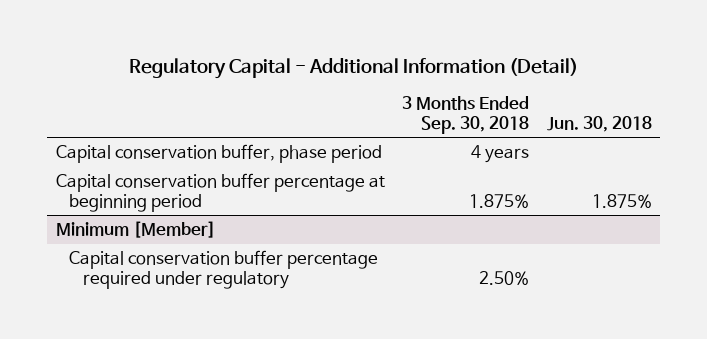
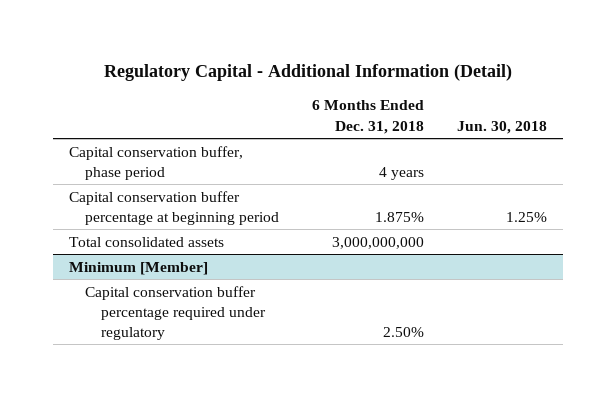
[402,96,530,134] 3 Months Ended Sep. 30, 2018 -> none
none -> [311,100,424,134] 6 Months Ended Dec. 31, 2018
[591,193,652,208] 1.875% -> [505,211,547,222] 1.25%
none -> [69,236,225,247] Total consolidated assets

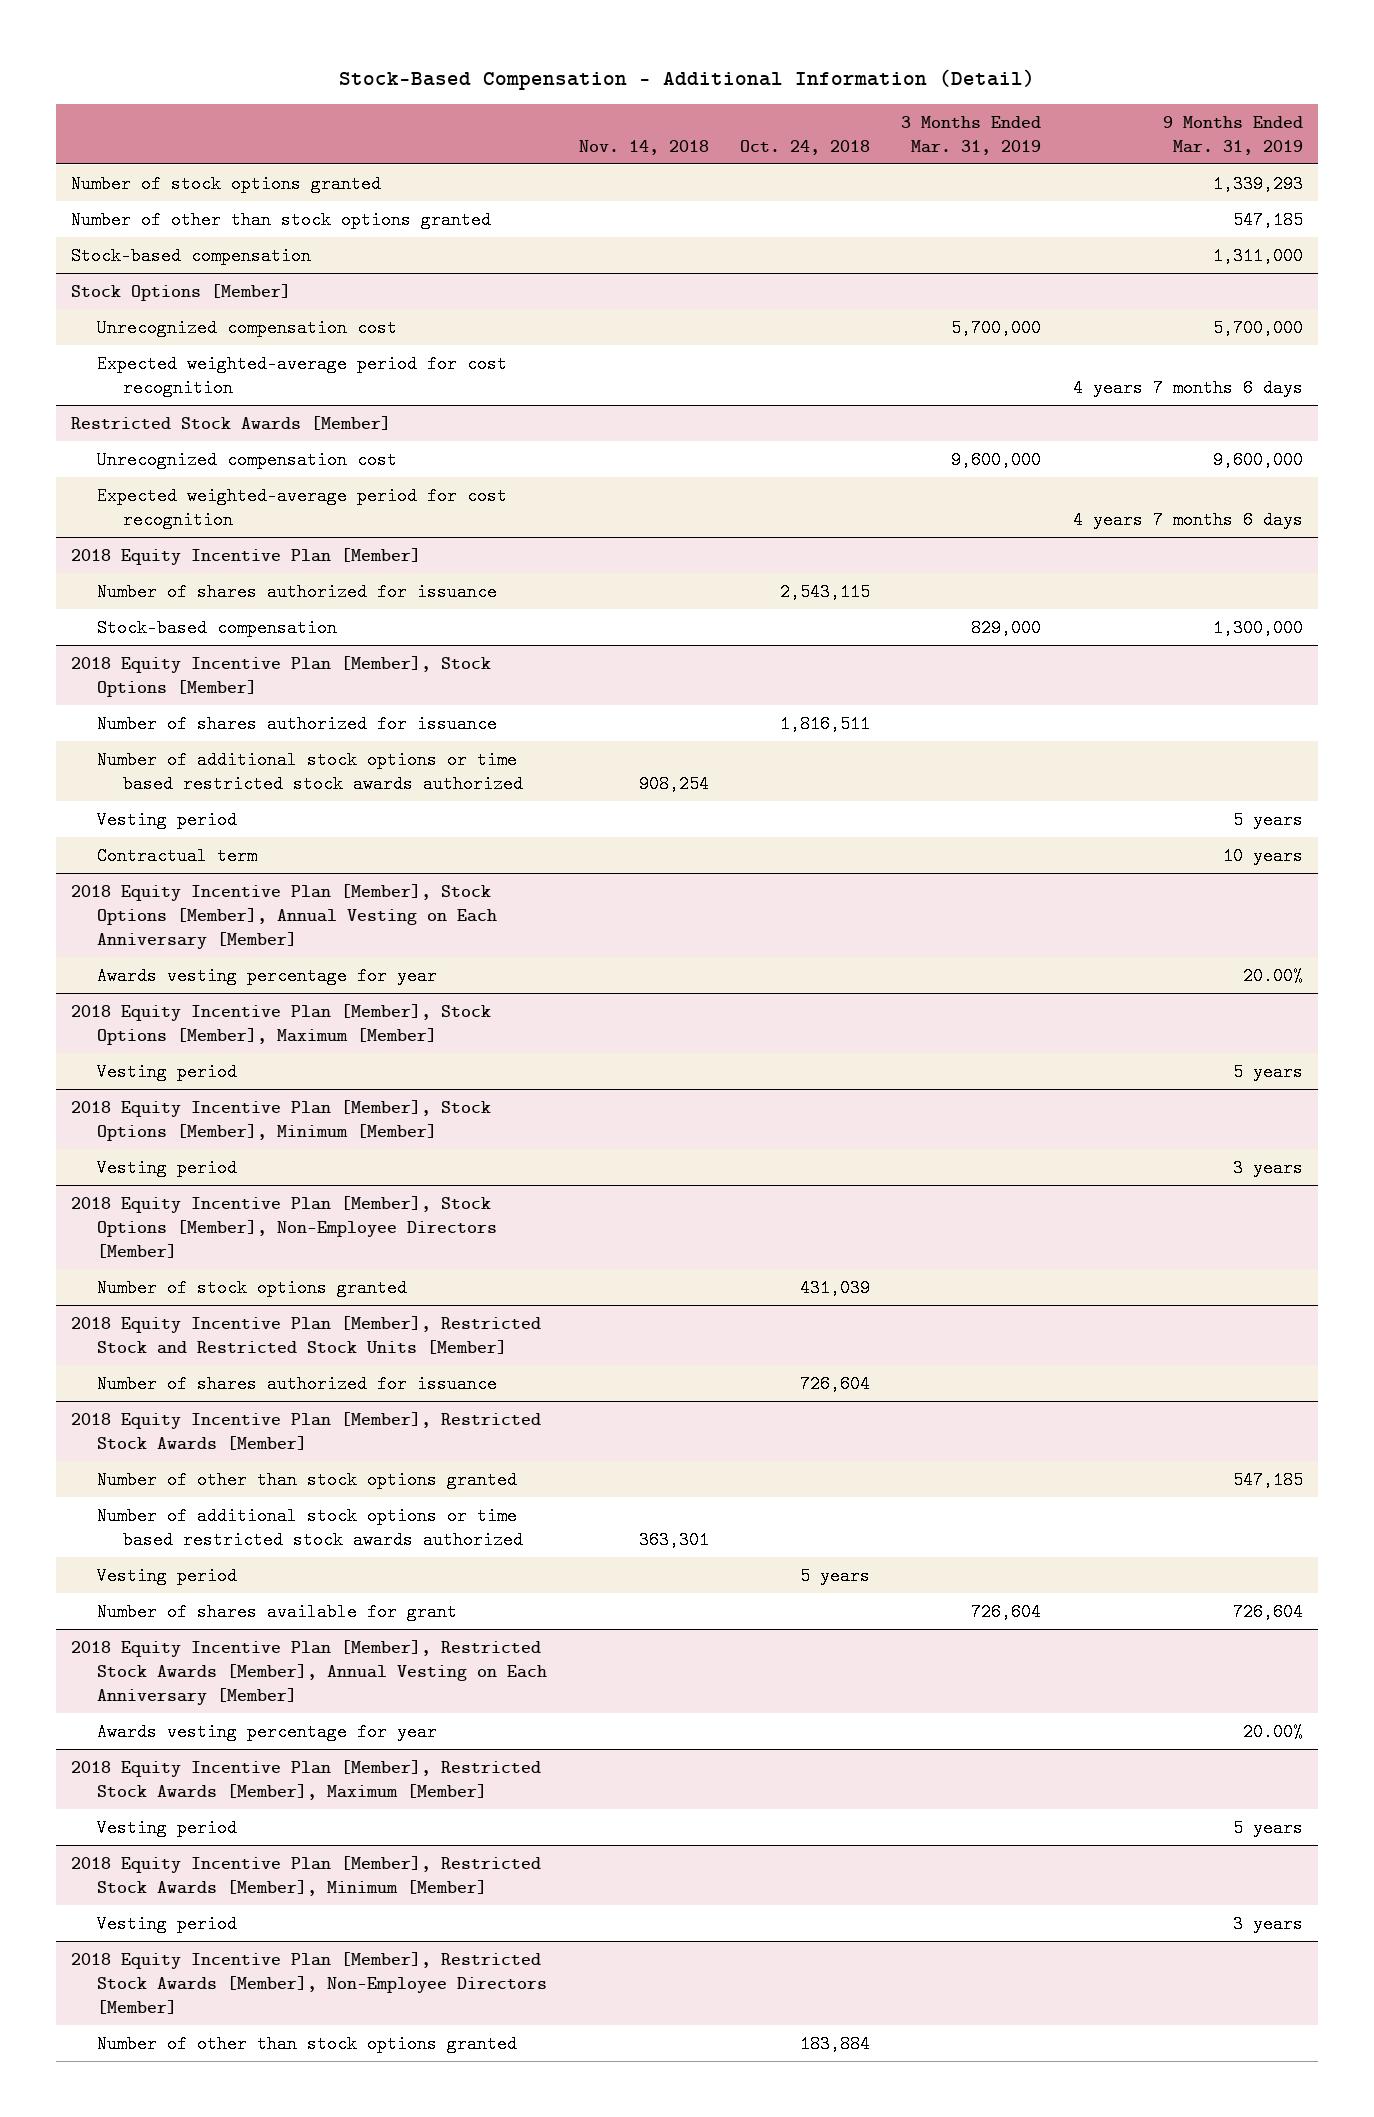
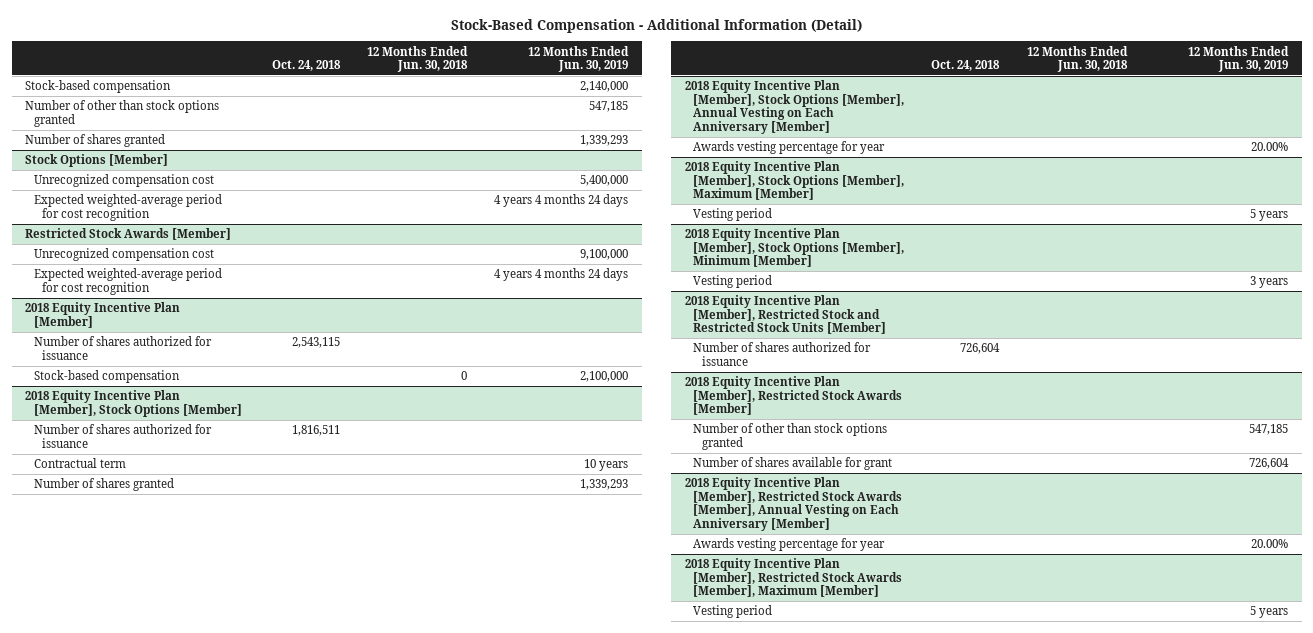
[578,139,709,155] Nov. 14, 2018 -> none
[901,115,1042,155] 3 Months Ended Mar. 31, 2019 -> none
[1162,115,1303,155] 9 Months Ended Mar. 31, 2019 -> none
none -> [367,45,469,73] 12 Months Ended Jun. 30, 2018
none -> [528,45,630,73] 12 Months Ended Jun. 30, 2019
[71,174,382,193] Number of stock options granted -> none
[71,210,492,229] Number of other than stock options granted -> [25,100,220,127] Number of other than stock options granted
none -> [25,134,166,148] Number of shares granted
[97,750,524,793] Number of additional stock options or time based restricted stock awards authorized -> none
[97,810,238,829] Vesting period -> none
none -> [33,478,174,492] Number of shares granted
[71,1195,498,1258] 2018 Equity Incentive Plan [Member], Stock Options [Member], Non-Employee Directors [Member] -> none
[97,1278,408,1297] Number of stock options granted -> none
[97,1506,524,1549] Number of additional stock options or time based restricted stock awards authorized -> none
[97,1566,238,1585] Vesting period -> none
[71,1855,542,1896] 2018 Equity Incentive Plan [Member], Restricted Stock Awards [Member], Minimum [Member] -> none
[97,1914,238,1933] Vesting period -> none
[71,1951,548,2014] 2018 Equity Incentive Plan [Member], Restricted Stock Awards [Member], Non-Employee Directors [Member] -> none
[97,2034,518,2053] Number of other than stock options granted -> none

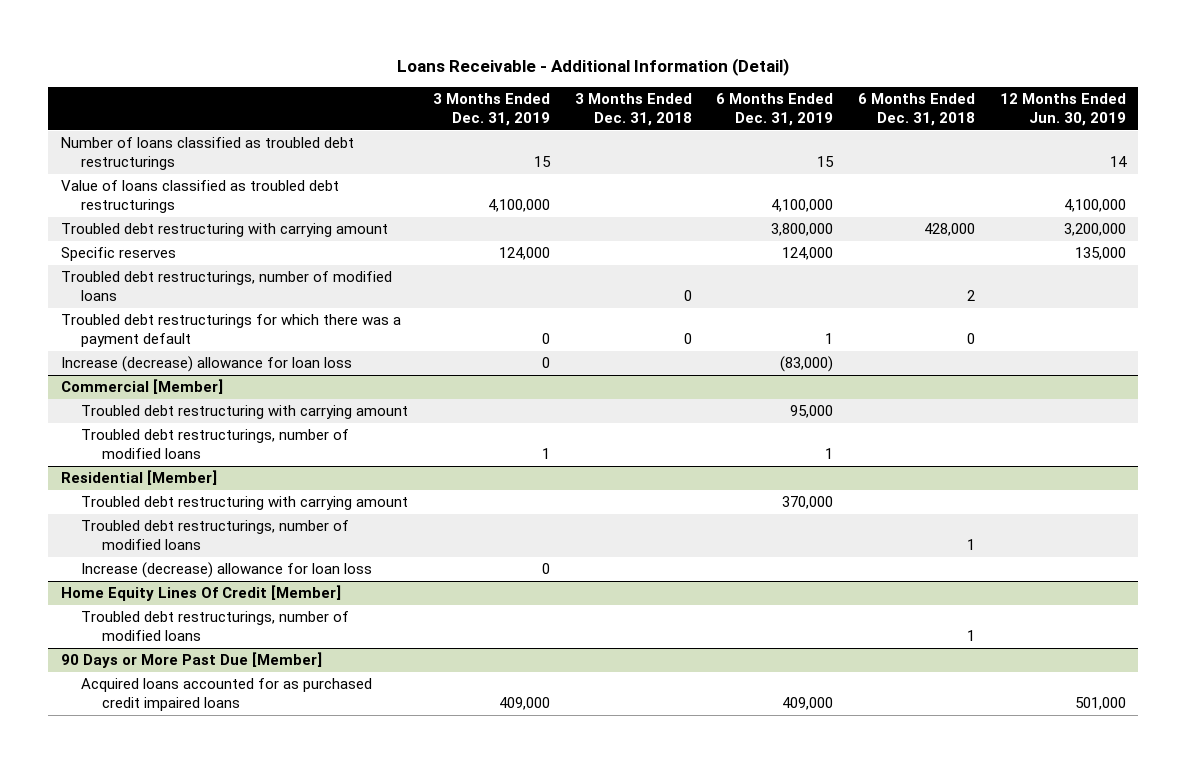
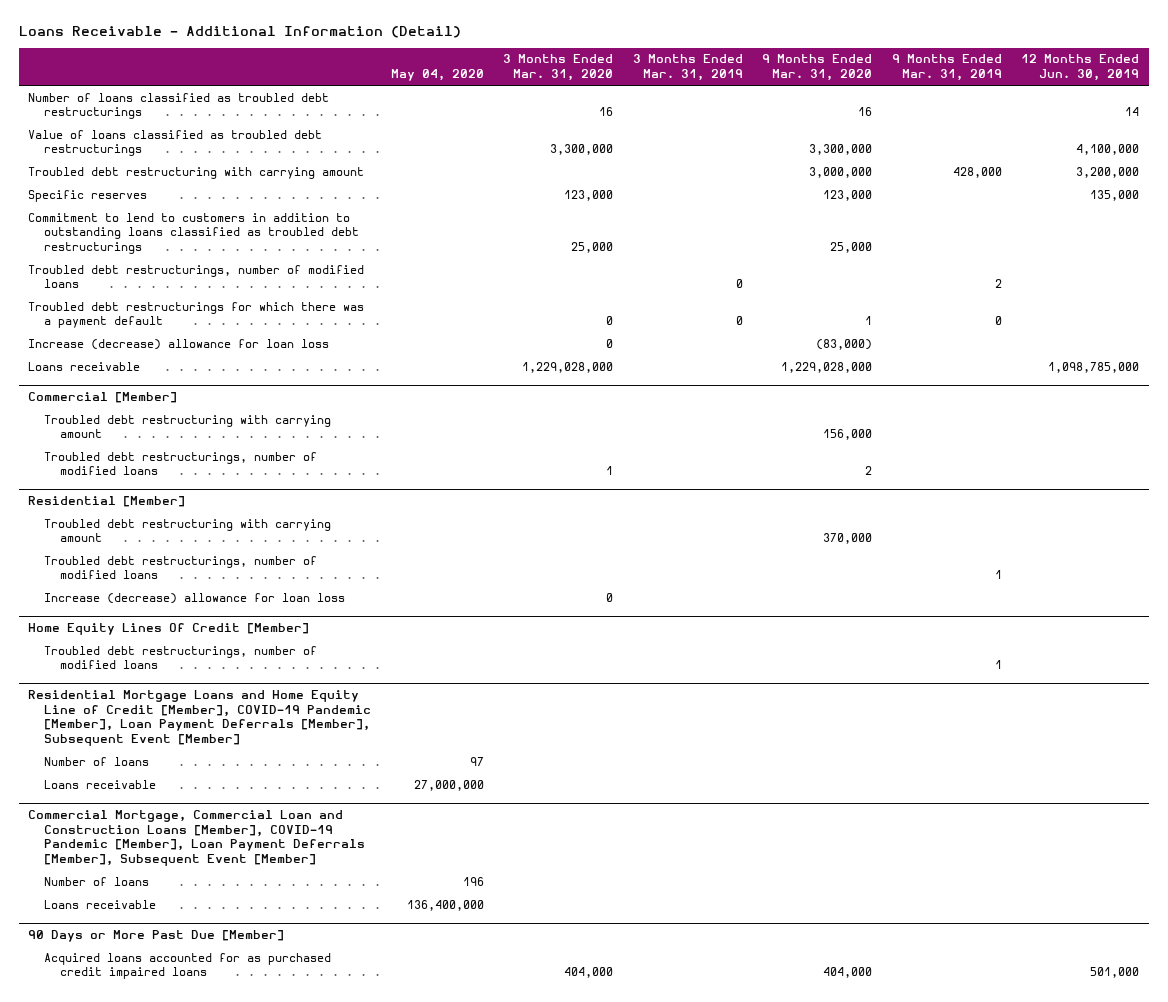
[432,92,550,126] 3 Months Ended Dec. 31, 2019 -> none
[574,92,692,126] 3 Months Ended Dec. 31, 2018 -> none
[716,92,834,126] 6 Months Ended Dec. 31, 2019 -> none
[858,92,976,126] 6 Months Ended Dec. 31, 2018 -> none
none -> [390,69,484,82] May 04, 2020
none -> [503,54,614,82] 3 Months Ended Mar. 31, 2020
none -> [632,54,743,82] 3 Months Ended Mar. 31, 2019
none -> [762,54,873,82] 9 Months Ended Mar. 31, 2020
none -> [891,54,1002,82] 9 Months Ended Mar. 31, 2019
none -> [28,212,360,255] Commitment to lend to customers in addition to outstanding loans classified as troubled debt restructurings
none -> [28,361,141,371] Loans receivable
none -> [28,689,372,747] Residential Mortgage Loans and Home Equity Line of Credit [Member], COVID-19 Pandemic [Member], Loan Payment Deferrals [Member], Subsequent Event [Member]
none -> [44,756,150,766] Number of loans
none -> [44,779,157,789] Loans receivable
none -> [28,809,366,867] Commercial Mortgage, Commercial Loan and Construction Loans [Member], COVID-19 Pandemic [Member], Loan Payment Deferrals [Member], Subsequent Event [Member]
none -> [44,876,150,886] Number of loans
none -> [44,899,157,909] Loans receivable

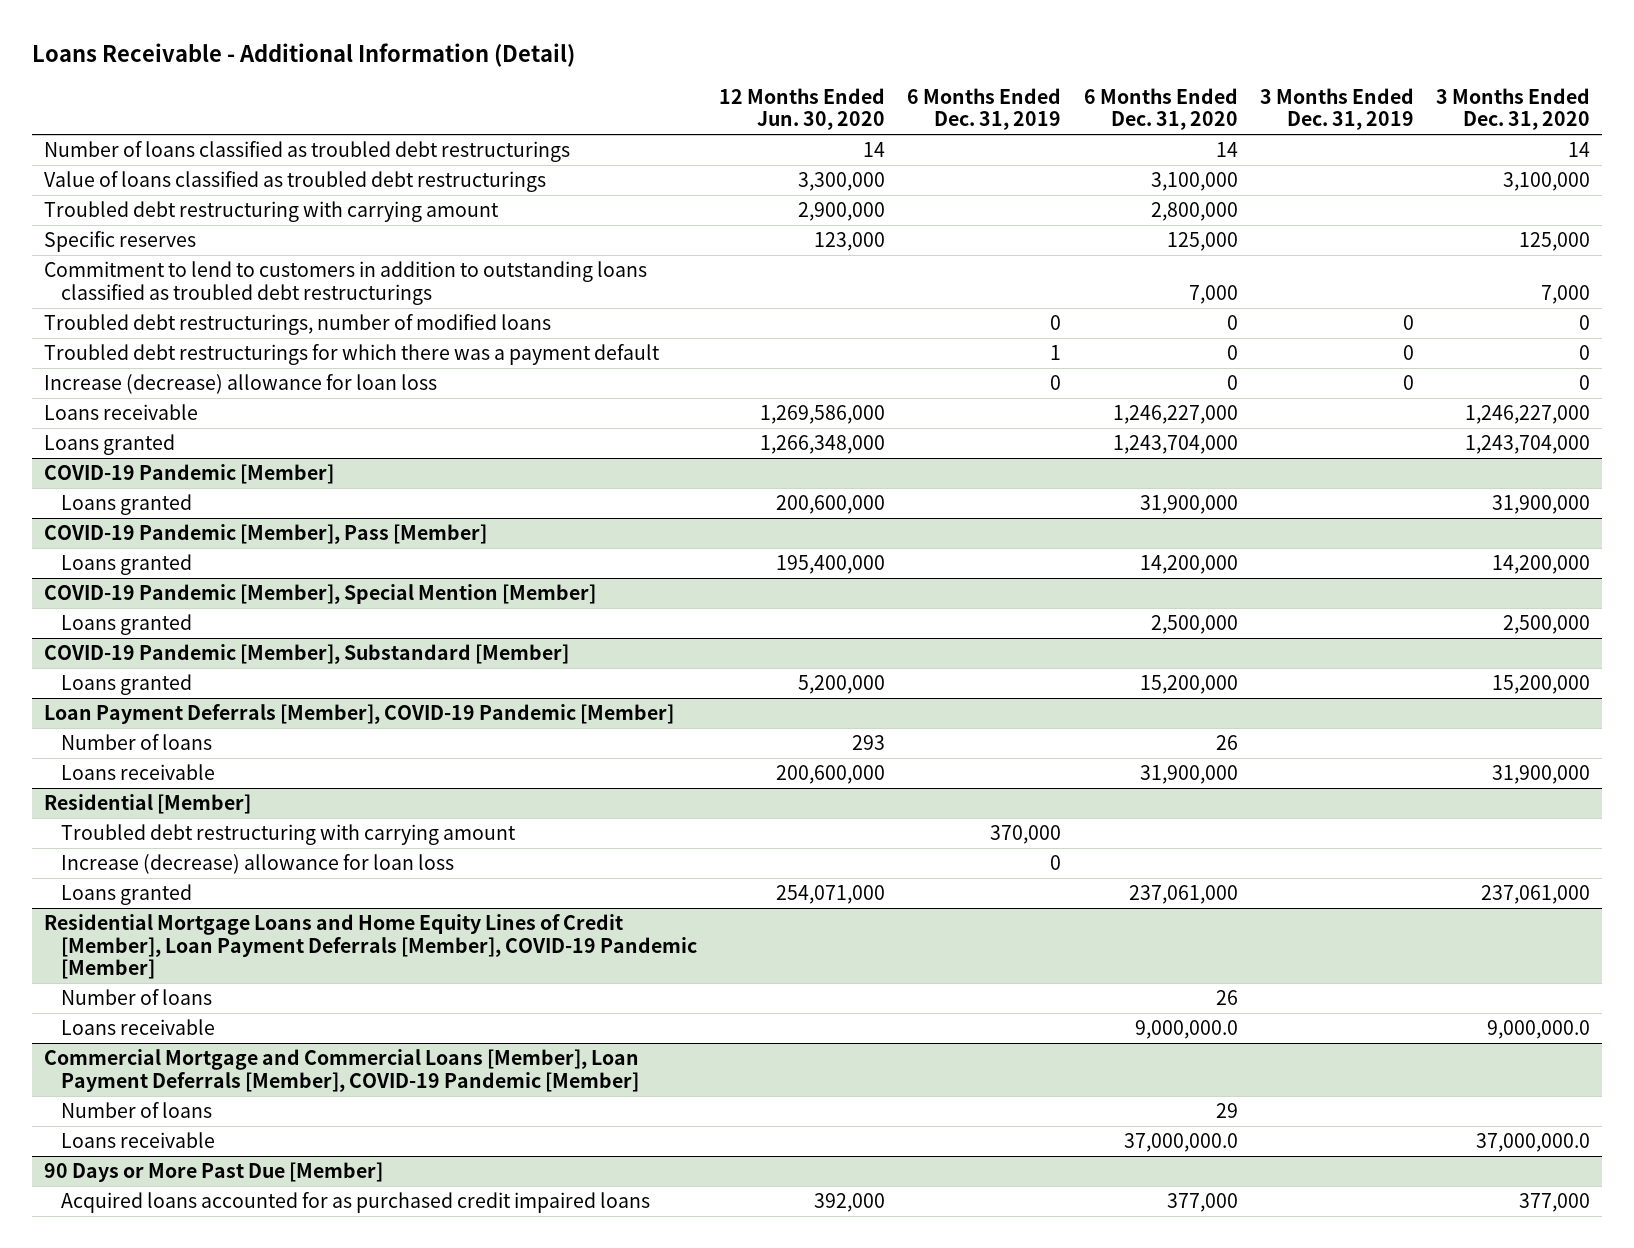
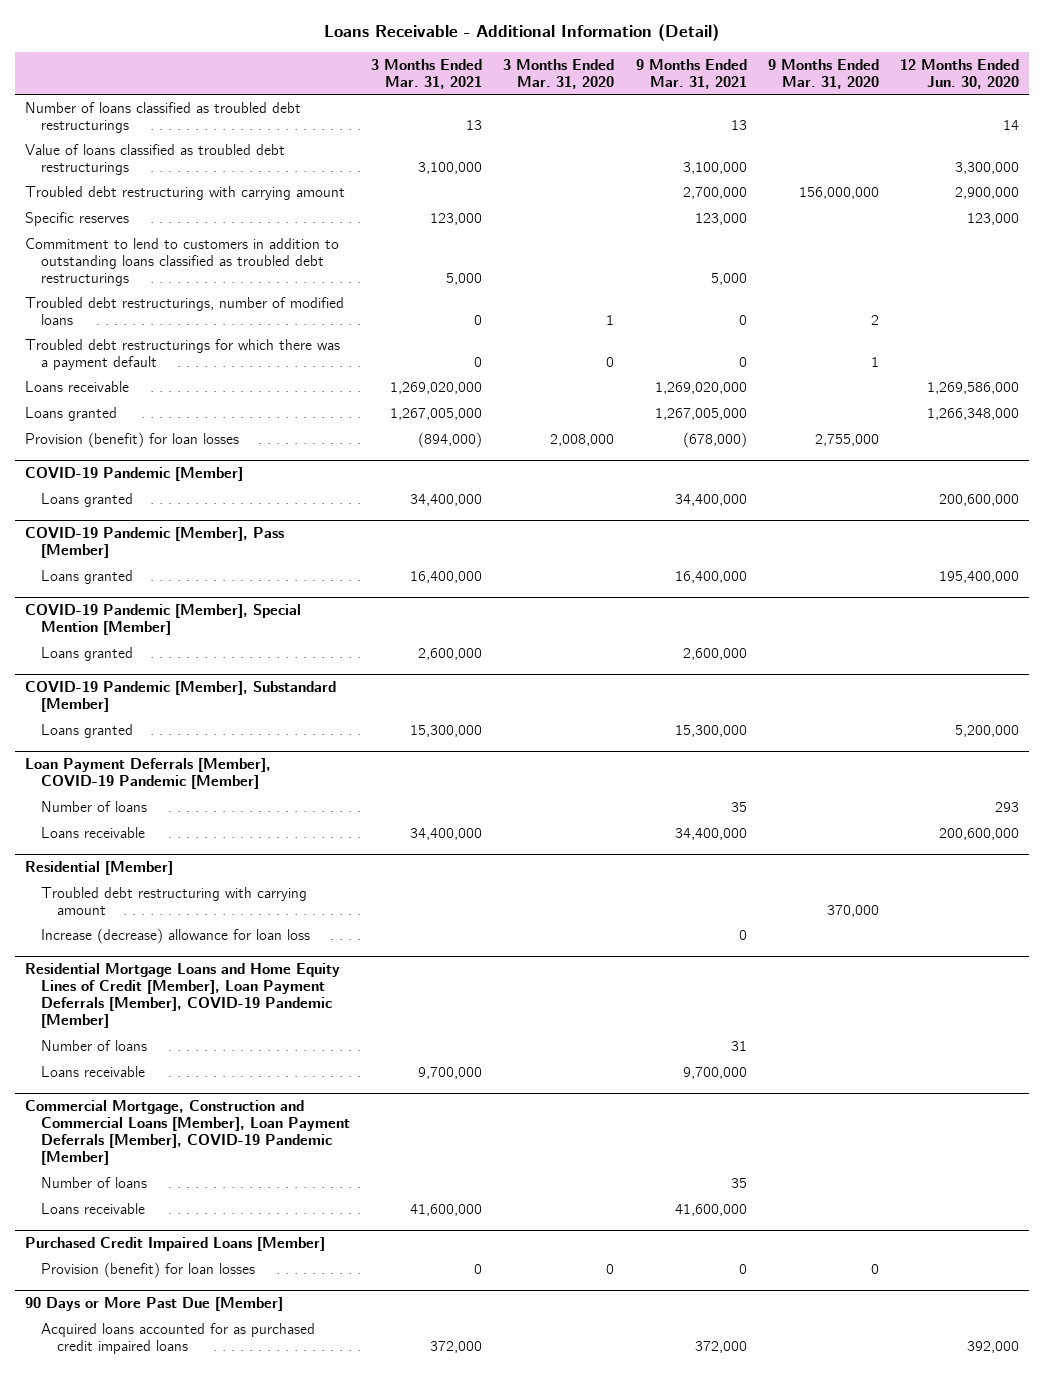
[907,87,1062,131] 6 Months Ended Dec. 31, 2019 -> none
[1083,87,1238,131] 6 Months Ended Dec. 31, 2020 -> none
[1260,87,1415,131] 3 Months Ended Dec. 31, 2019 -> none
[1436,87,1591,131] 3 Months Ended Dec. 31, 2020 -> none
none -> [371,58,483,89] 3 Months Ended Mar. 31, 2021
none -> [503,58,615,89] 3 Months Ended Mar. 31, 2020
none -> [635,58,747,89] 9 Months Ended Mar. 31, 2021
none -> [767,58,879,89] 9 Months Ended Mar. 31, 2020
[43,374,437,395] Increase (decrease) allowance for loan loss -> none
none -> [25,431,240,448] Provision (benefit) for loan losses
[60,884,192,906] Loans granted -> none
[43,1049,639,1092] Commercial Mortgage and Commercial Loans [Member], Loan Payment Deferrals [Member], COVID-19 Pandemic [Member] -> [25,1100,351,1166] Commercial Mortgage, Construction and Commercial Loans [Member], Loan Payment Deferrals [Member], COVID-19 Pandemic [Member]
none -> [25,1237,326,1252] Purchased Credit Impaired Loans [Member]
none -> [41,1261,256,1278] Provision (benefit) for loan losses

